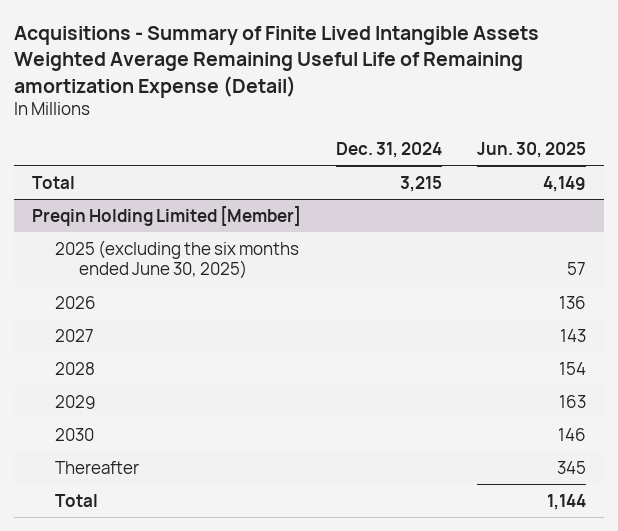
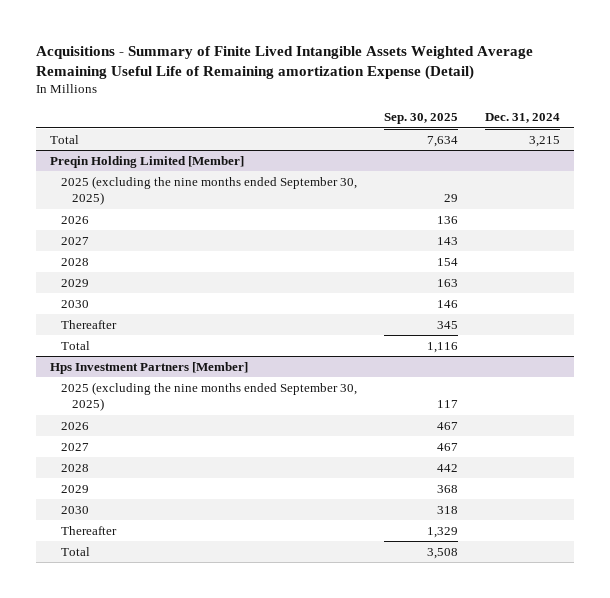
[477,141,587,158] Jun. 30, 2025 -> none
none -> [384,112,459,124] Sep. 30, 2025
[55,239,300,280] 2025 (excluding the six months ended June 30, 2025) -> [60,175,357,206] 2025 (excluding the nine months ended September 30, 2025)
none -> [49,361,248,374] Hps Investment Partners [Member]
none -> [60,381,357,412] 2025 (excluding the nine months ended September 30, 2025)
none -> [60,421,89,430] 2026
none -> [60,442,89,451] 2027
none -> [60,463,89,472] 2028
none -> [60,484,89,493] 2029
none -> [60,505,89,514] 2030
none -> [60,525,117,535] Thereafter
none -> [60,546,90,556] Total

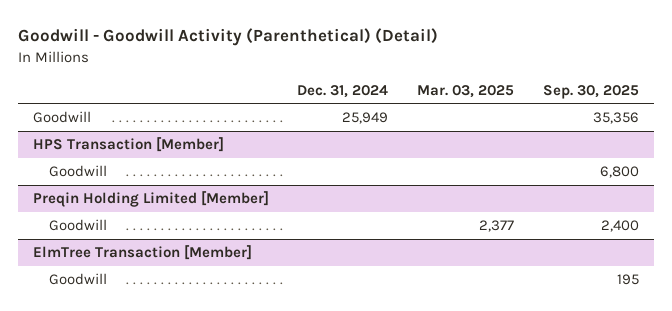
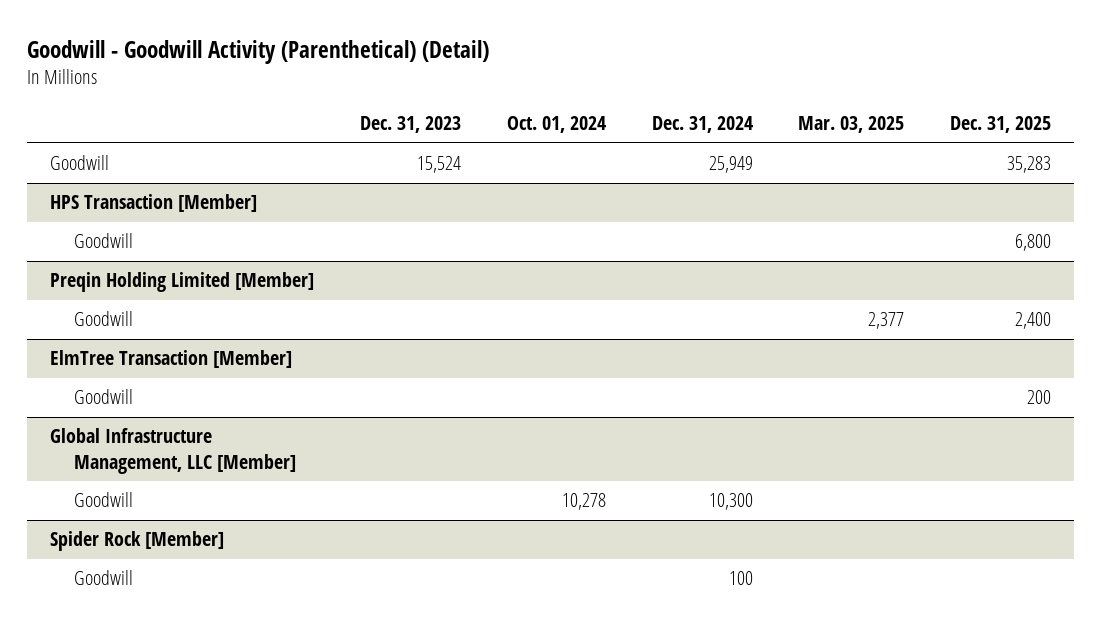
[543,84,640,99] Sep. 30, 2025 -> none
none -> [359,116,461,134] Dec. 31, 2023
none -> [506,116,606,134] Oct. 01, 2024
none -> [950,116,1052,134] Dec. 31, 2025
none -> [50,428,297,474] Global Infrastructure Management, LLC [Member]
none -> [74,492,134,508] Goodwill
none -> [50,531,225,552] Spider Rock [Member]
none -> [74,570,134,586] Goodwill

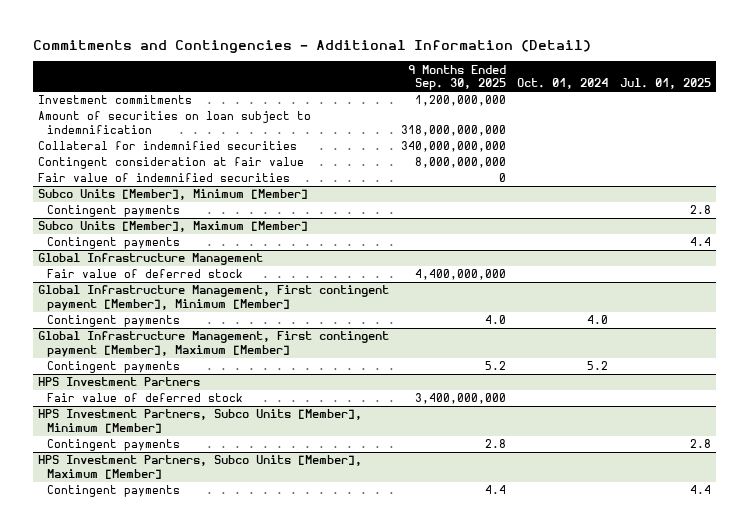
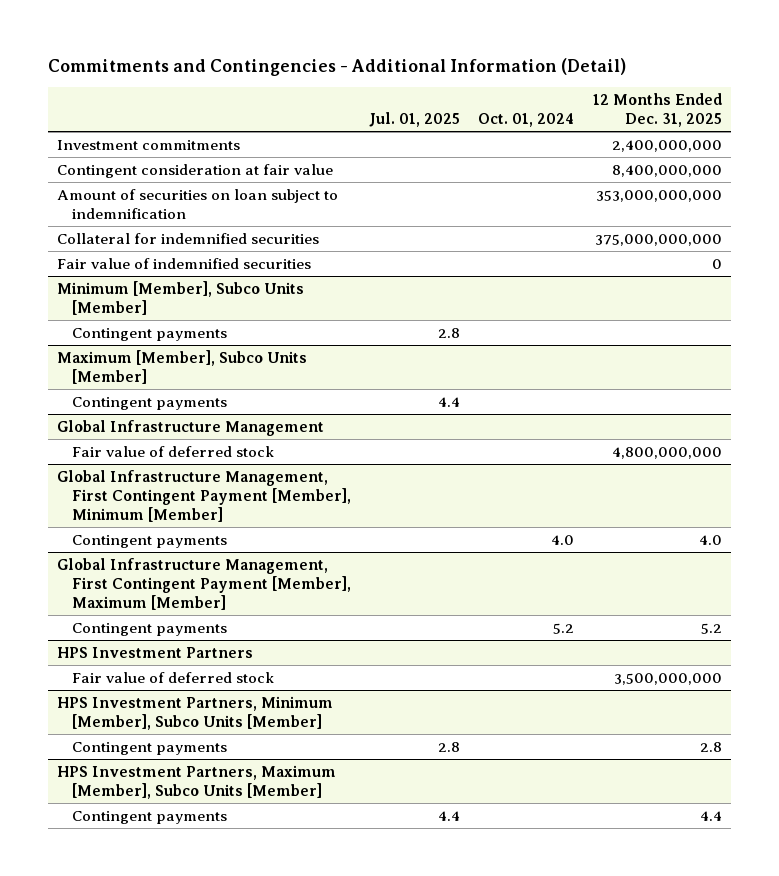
[407,64,506,91] 9 Months Ended Sep. 30, 2025 -> none
none -> [592,93,722,128] 12 Months Ended Dec. 31, 2025
[38,157,305,170] Contingent consideration at fair value -> [57,163,334,178] Contingent consideration at fair value
[38,189,309,201] Subco Units [Member], Minimum [Member] -> [57,280,305,316] Minimum [Member], Subco Units [Member]
[38,221,309,233] Subco Units [Member], Maximum [Member] -> [57,349,308,385] Maximum [Member], Subco Units [Member]
[38,285,390,311] Global Infrastructure Management, First contingent payment [Member], Minimum [Member] -> [57,469,352,523] Global Infrastructure Management, First Contingent Payment [Member], Minimum [Member]
[38,331,390,357] Global Infrastructure Management, First contingent payment [Member], Maximum [Member] -> [57,557,352,611] Global Infrastructure Management, First Contingent Payment [Member], Maximum [Member]
[38,409,363,433] HPS Investment Partners, Subco Units [Member], Minimum [Member] -> [57,695,334,731] HPS Investment Partners, Minimum [Member], Subco Units [Member]
[38,455,363,479] HPS Investment Partners, Subco Units [Member], Maximum [Member] -> [57,764,337,800] HPS Investment Partners, Maximum [Member], Subco Units [Member]

